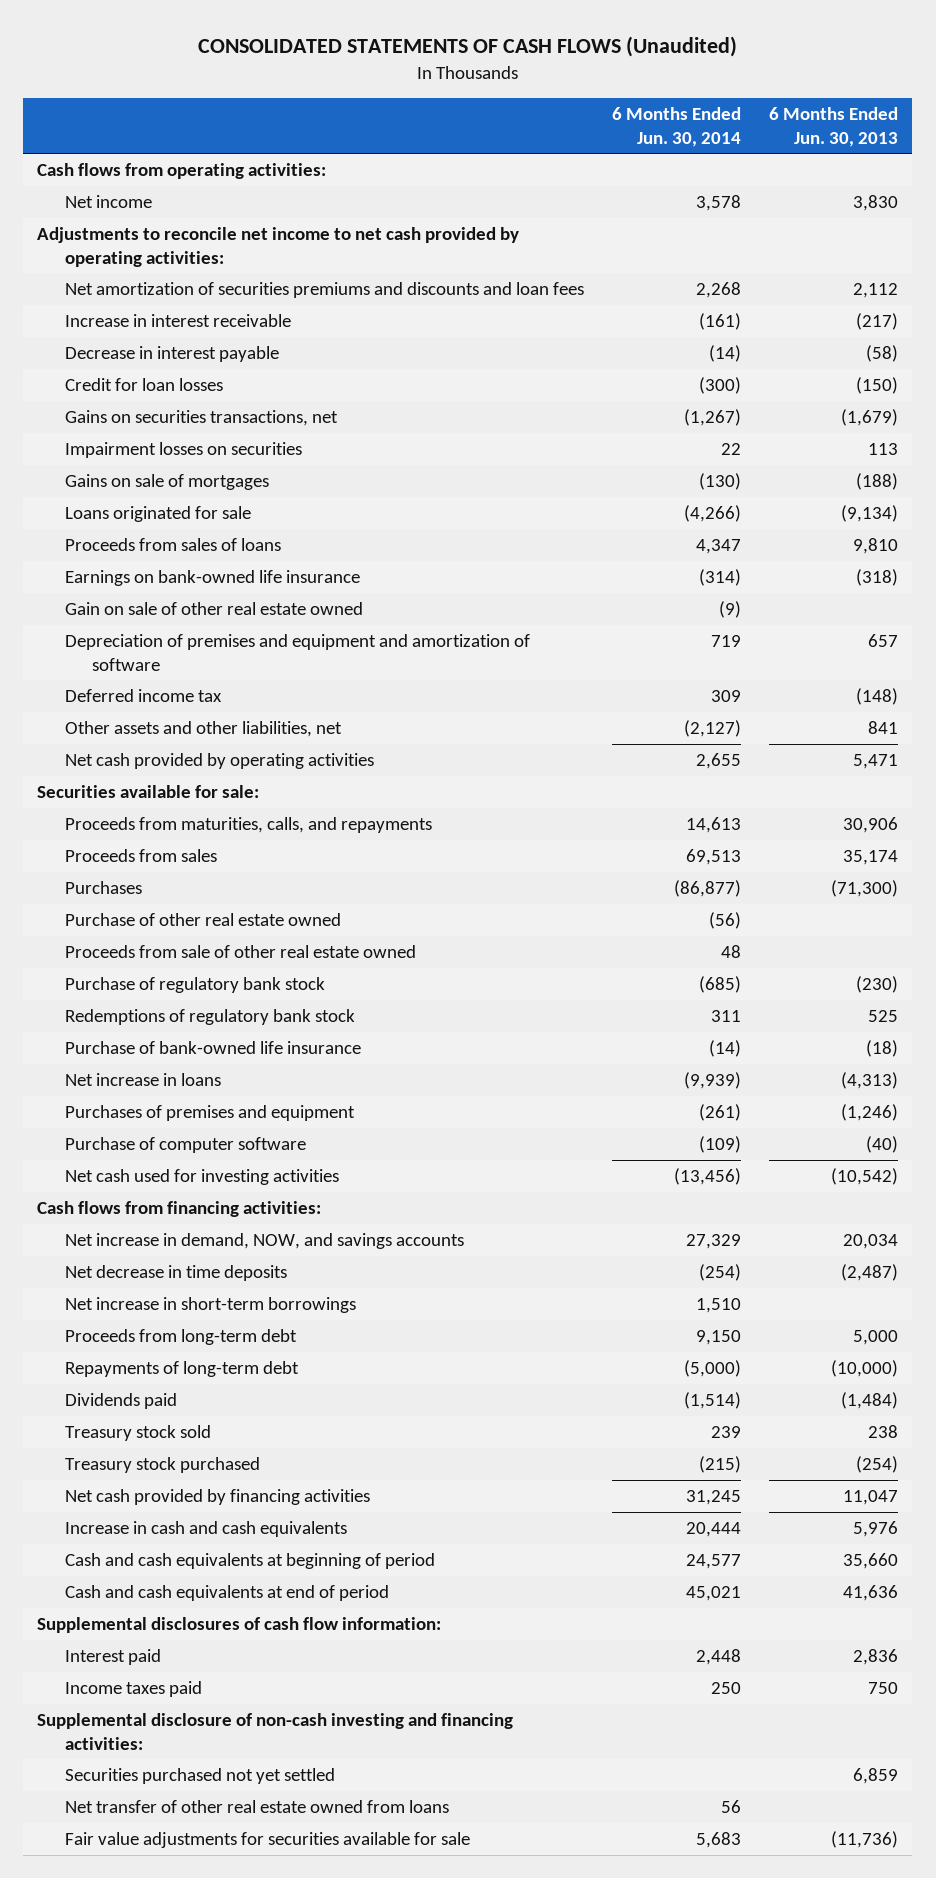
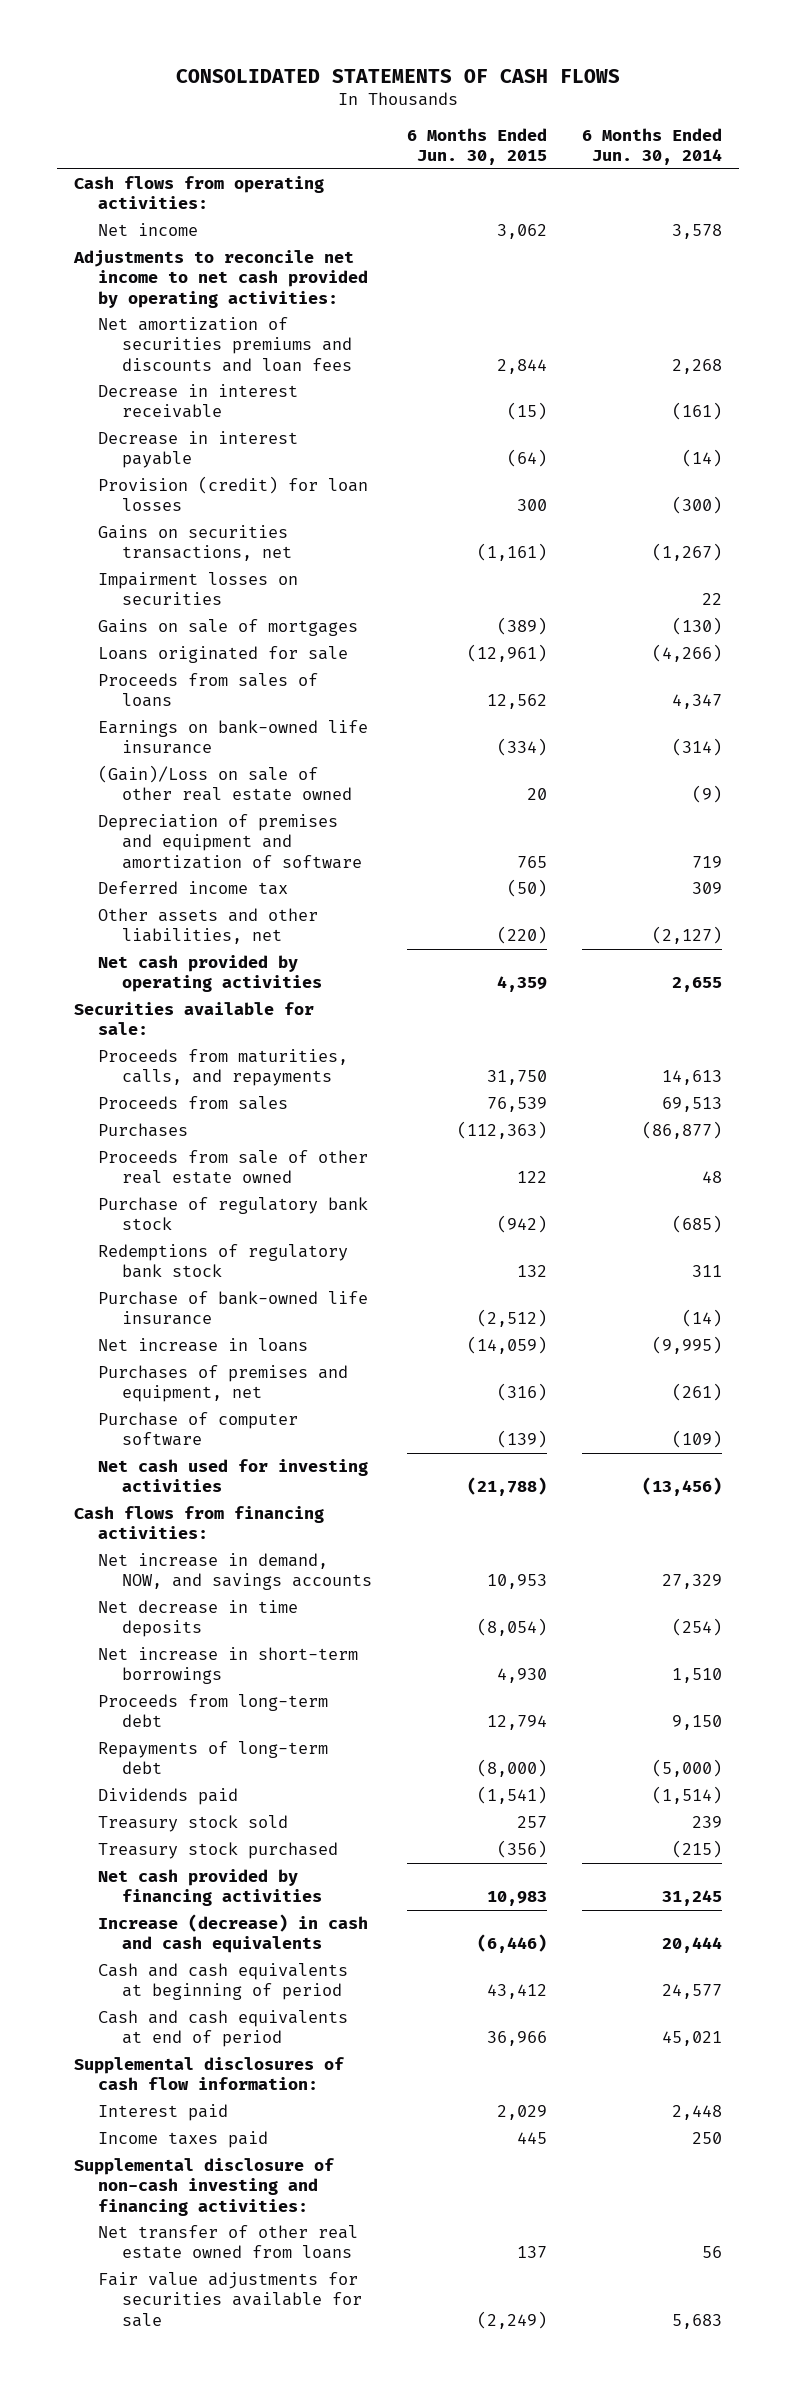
[197,36,737,58] CONSOLIDATED STATEMENTS OF CASH FLOWS (Unaudited) -> [176,68,621,83] CONSOLIDATED STATEMENTS OF CASH FLOWS
[769,107,899,147] 6 Months Ended Jun. 30, 2013 -> none
none -> [406,127,547,166] 6 Months Ended Jun. 30, 2015
[64,313,291,327] Increase in interest receivable -> [98,384,299,419] Decrease in interest receivable
[64,377,223,391] Credit for loan losses -> [98,476,369,512] Provision (credit) for loan losses
[64,601,363,615] Gain on sale of other real estate owned -> [98,765,353,802] (Gain)/Loss on sale of other real estate owned
[64,912,341,926] Purchase of other real estate owned -> none
[683,1071,741,1089] (9,939) -> [651,1336,722,1355] (9,995)
[64,1104,355,1121] Purchases of premises and equipment -> [98,1365,349,1403] Purchases of premises and equipment, net
[64,1520,347,1537] Increase in cash and cash equivalents -> [98,1914,369,1954] Increase (decrease) in cash and cash equivalents
[64,1767,335,1784] Securities purchased not yet settled -> none

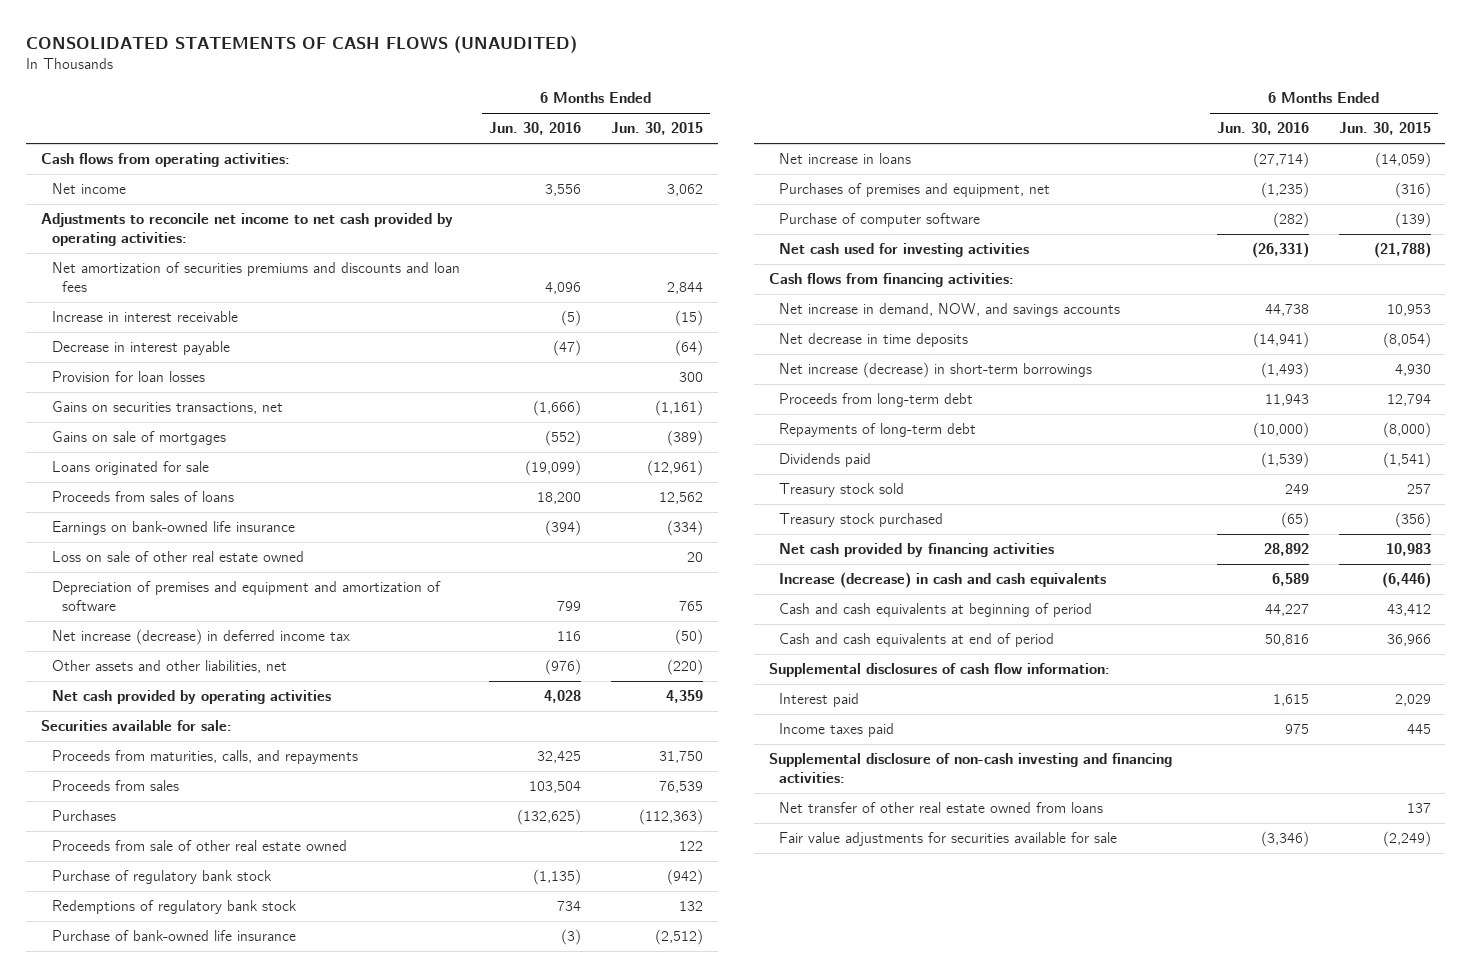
[176,68,621,83] CONSOLIDATED STATEMENTS OF CASH FLOWS -> [26,36,578,54] CONSOLIDATED STATEMENTS OF CASH FLOWS (UNAUDITED)
[581,127,722,166] 6 Months Ended Jun. 30, 2014 -> none
none -> [489,122,582,136] Jun. 30, 2016
[98,384,299,419] Decrease in interest receivable -> [51,310,238,322] Increase in interest receivable
[98,476,369,512] Provision (credit) for loan losses -> [51,370,205,382] Provision for loan losses
[98,572,299,606] Impairment losses on securities -> none
[98,765,353,802] (Gain)/Loss on sale of other real estate owned -> [51,550,304,562] Loss on sale of other real estate owned
[98,881,289,896] Deferred income tax -> [51,628,350,645] Net increase (decrease) in deferred income tax
[98,1647,359,1685] Net increase in short-term borrowings -> [779,361,1093,378] Net increase (decrease) in short-term borrowings

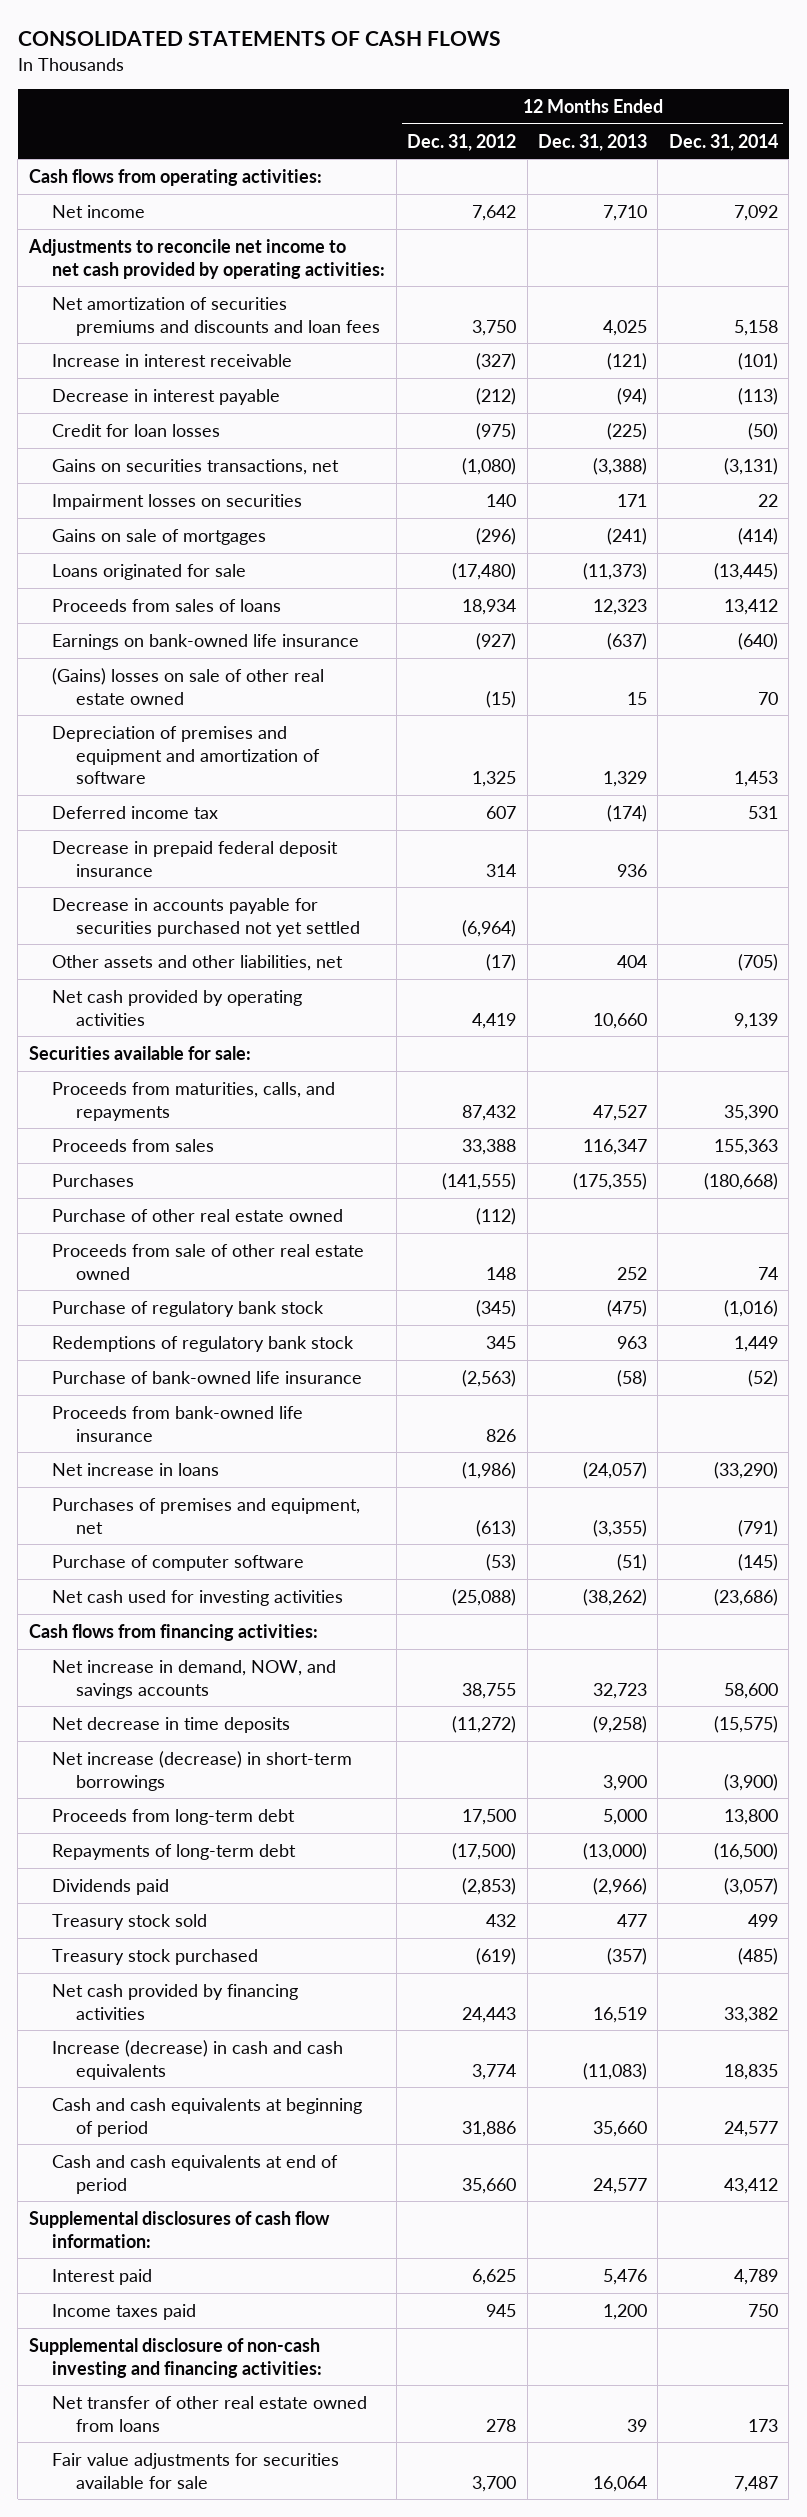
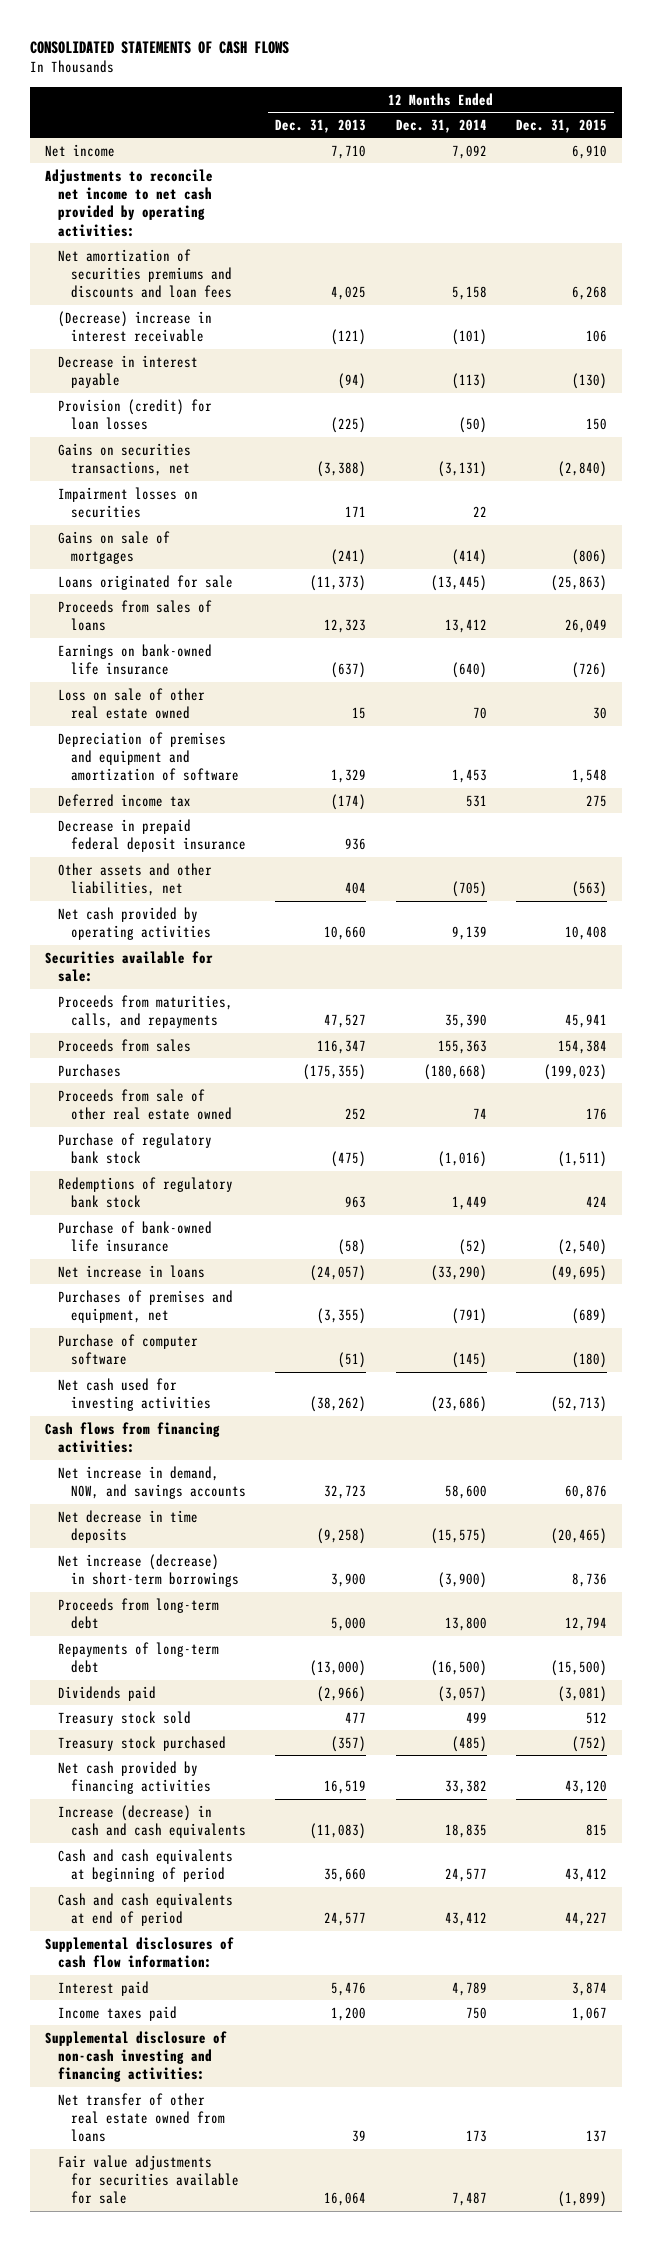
[407,133,517,151] Dec. 31, 2012 -> none
none -> [515,118,607,133] Dec. 31, 2015
[28,168,322,186] Cash flows from operating activities: -> none
[52,353,293,367] Increase in interest receivable -> [57,310,212,343] (Decrease) increase in interest receivable
[52,423,221,437] Credit for loan losses -> [57,398,212,431] Provision (credit) for loan losses
[52,667,325,705] (Gains) losses on sale of other real estate owned -> [57,687,205,720] Loss on sale of other real estate owned
[52,897,360,937] Decrease in accounts payable for securities purchased not yet settled -> none
[52,1208,344,1222] Purchase of other real estate owned -> none
[52,1405,304,1442] Proceeds from bank-owned life insurance -> none

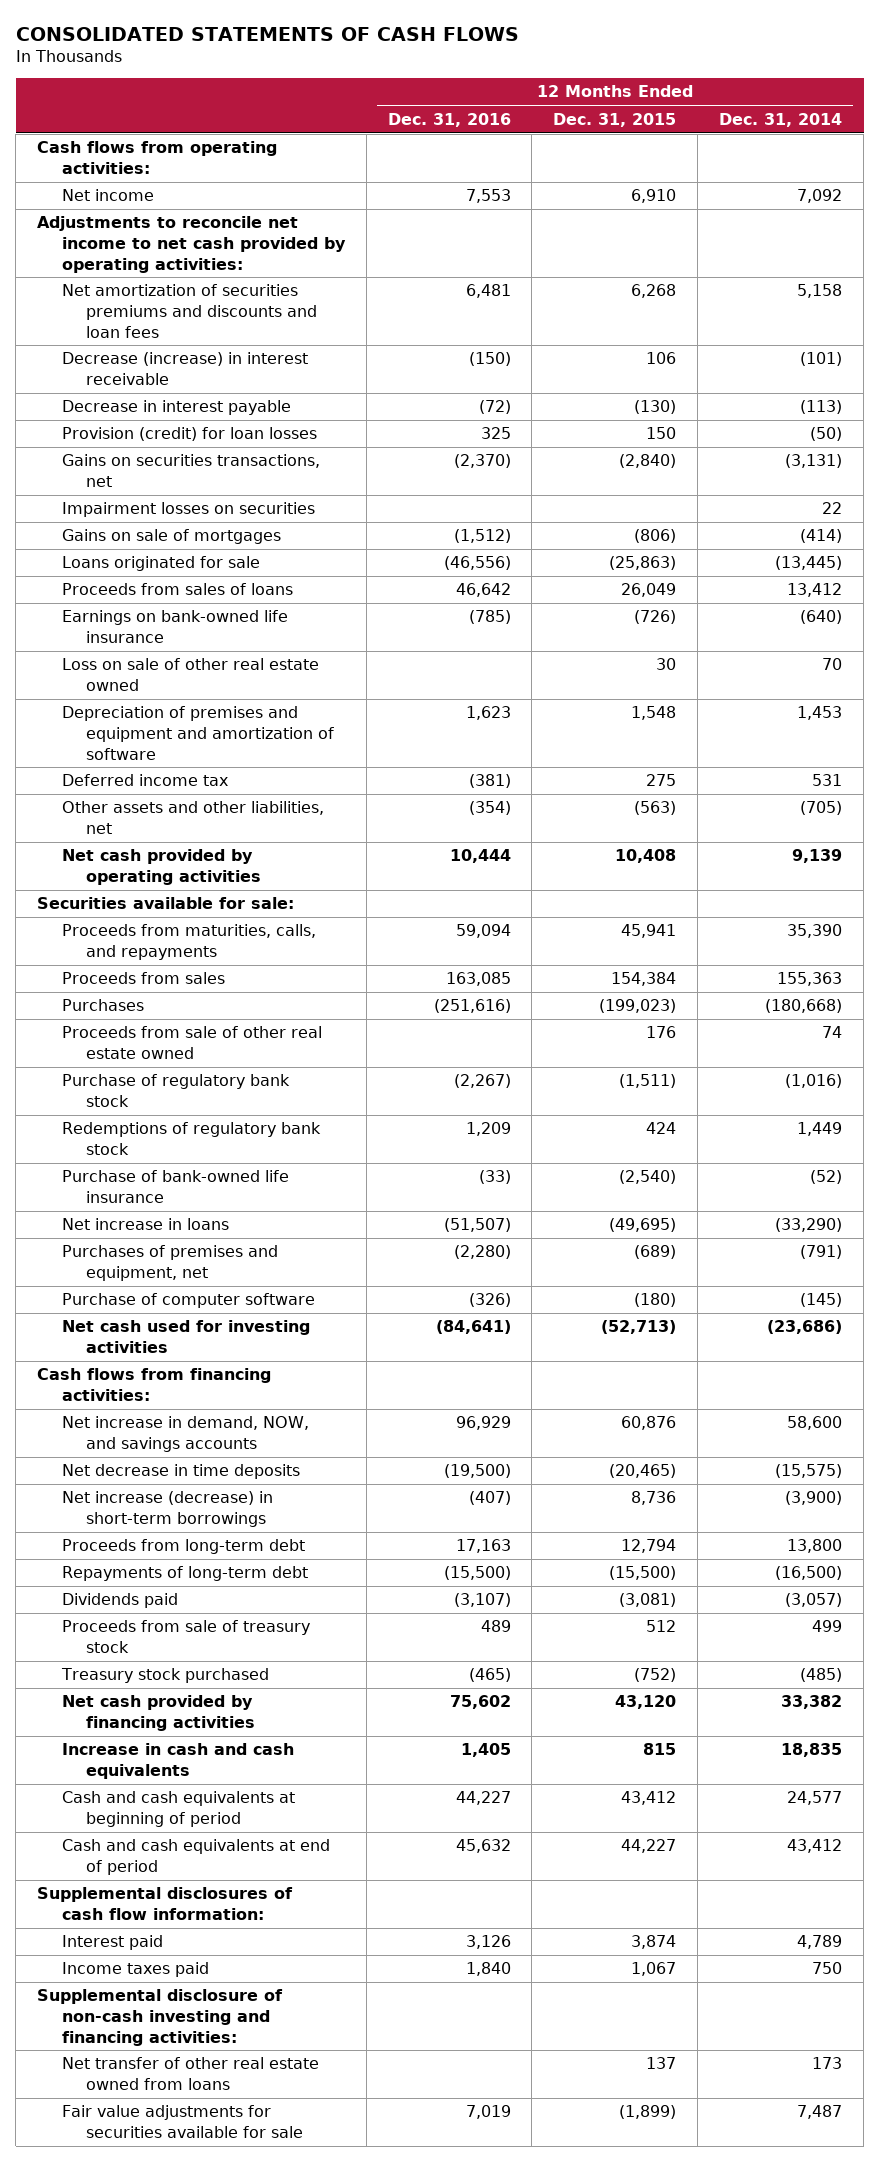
[275,118,367,133] Dec. 31, 2013 -> none
none -> [387,112,511,127] Dec. 31, 2016
none -> [37,141,278,175] Cash flows from operating activities:
[57,310,212,343] (Decrease) increase in interest receivable -> [61,352,308,386] Decrease (increase) in interest receivable
[57,818,246,853] Decrease in prepaid federal deposit insurance -> none
[57,1710,191,1726] Treasury stock sold -> [61,1620,310,1654] Proceeds from sale of treasury stock
[57,1804,246,1839] Increase (decrease) in cash and cash equivalents -> [61,1743,294,1780] Increase in cash and cash equivalents

